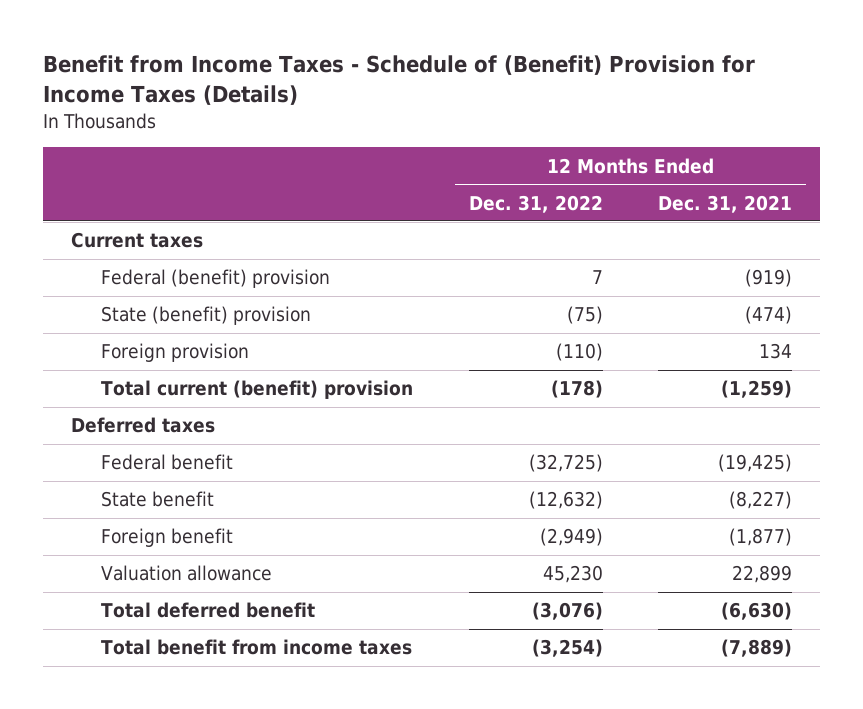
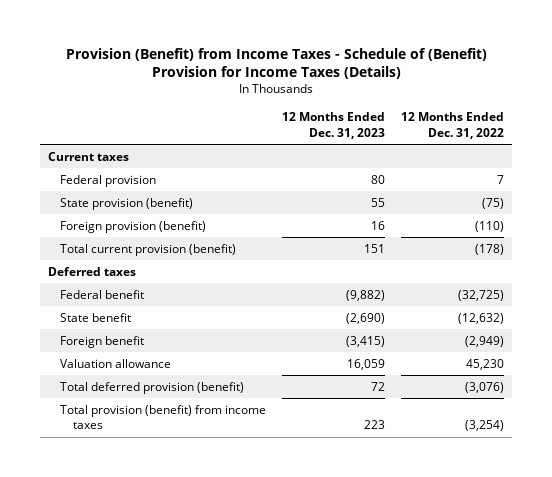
[42,55,755,106] Benefit from Income Taxes - Schedule of (Benefit) Provision for Income Taxes (Details) -> [66,47,488,80] Provision (Benefit) from Income Taxes - Schedule of (Benefit) Provision for Income Taxes (Details)
[658,194,793,213] Dec. 31, 2021 -> none
none -> [282,112,386,139] 12 Months Ended Dec. 31, 2023
[101,269,331,289] Federal (benefit) provision -> [60,174,157,187] Federal provision
[101,306,312,326] State (benefit) provision -> [60,197,194,210] State provision (benefit)
[101,343,250,363] Foreign provision -> [60,220,207,233] Foreign provision (benefit)
[101,380,414,400] Total current (benefit) provision -> [60,243,237,256] Total current provision (benefit)
[101,602,316,619] Total deferred benefit -> [60,381,245,394] Total deferred provision (benefit)
[101,639,413,656] Total benefit from income taxes -> [60,404,267,430] Total provision (benefit) from income taxes

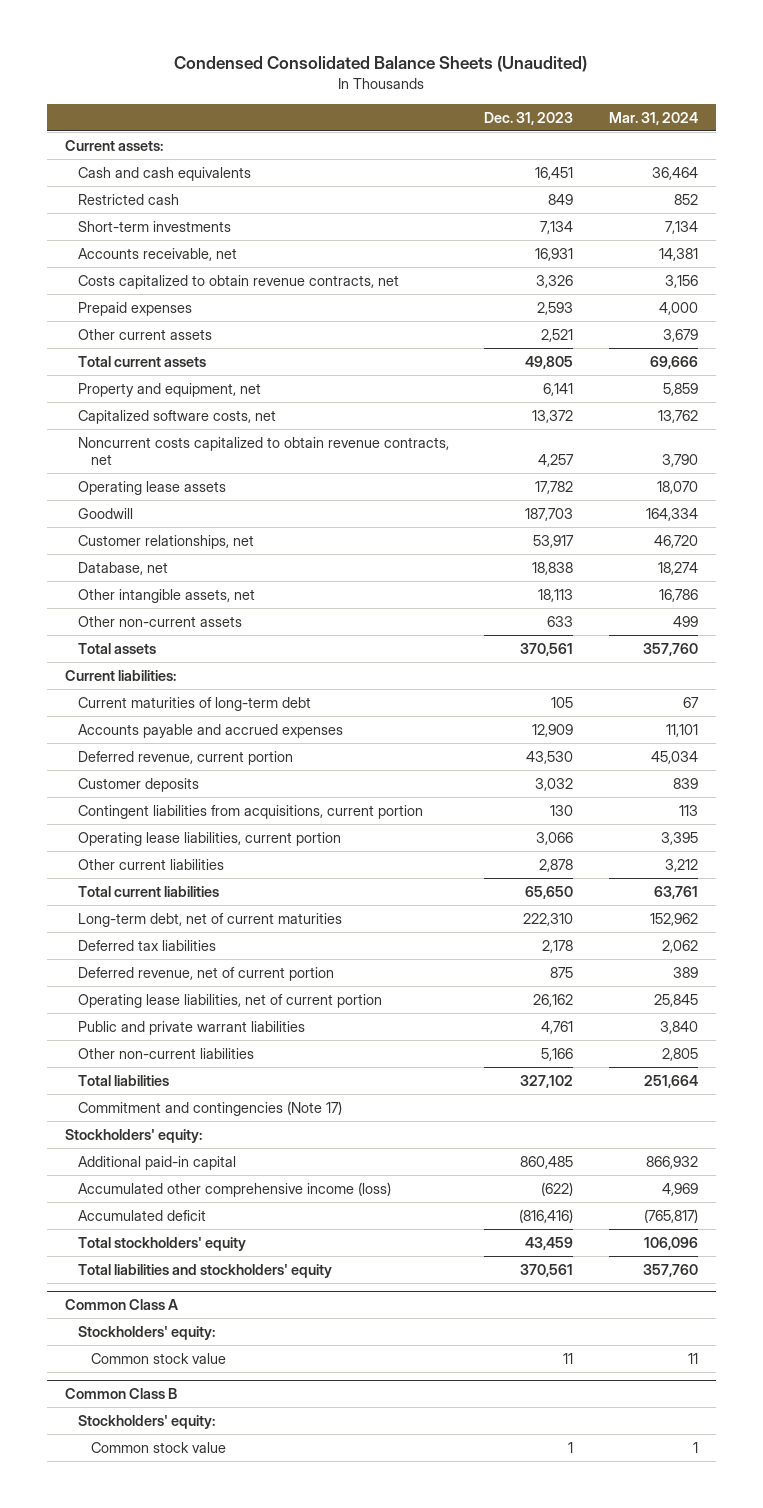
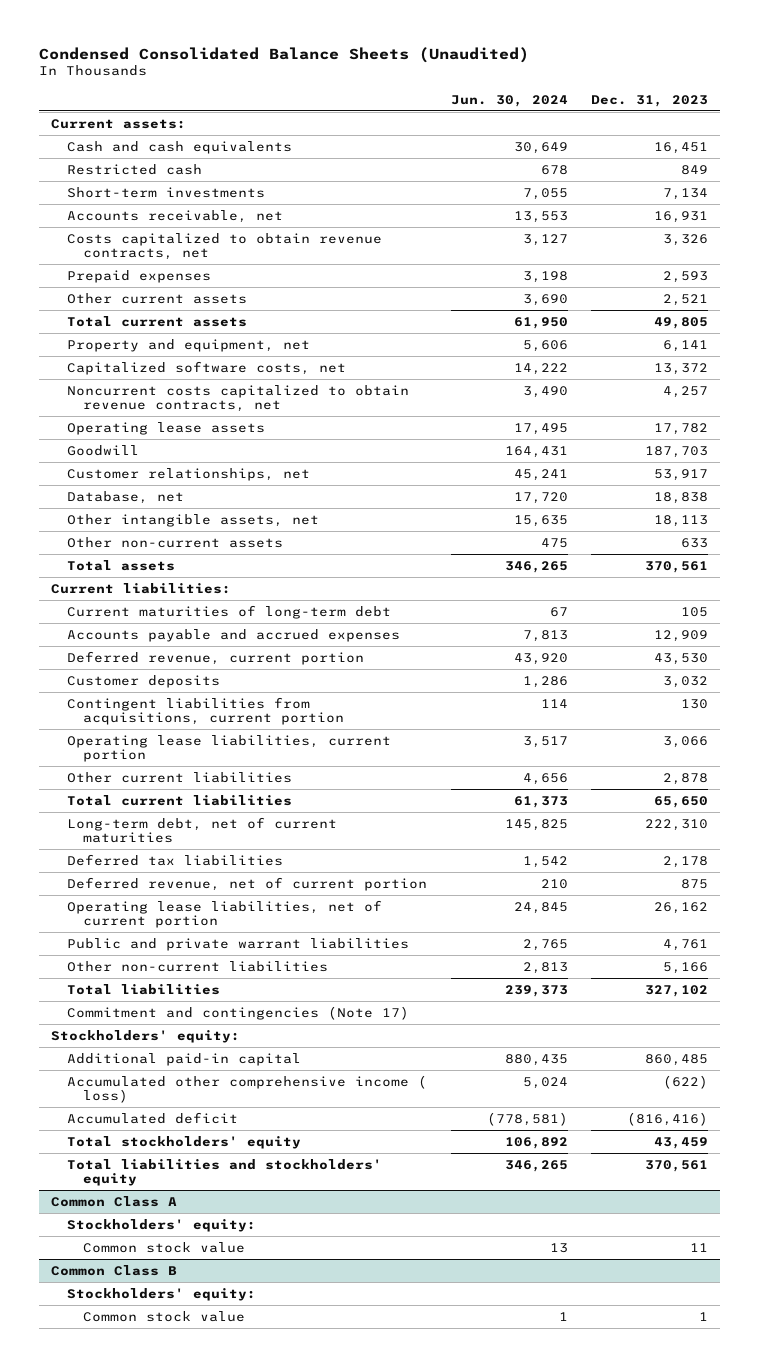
[609,111,699,125] Mar. 31, 2024 -> none
none -> [450,94,568,107] Jun. 30, 2024
[77,1181,391,1197] Accumulated other comprehensive income (loss) -> [67,1074,428,1104] Accumulated other comprehensive income ( loss)

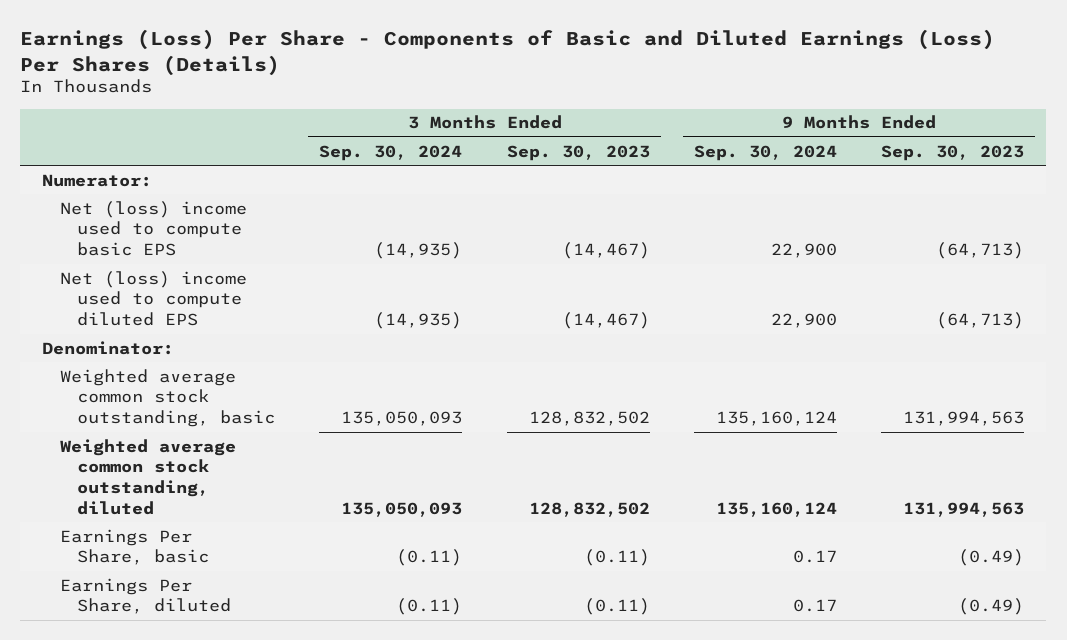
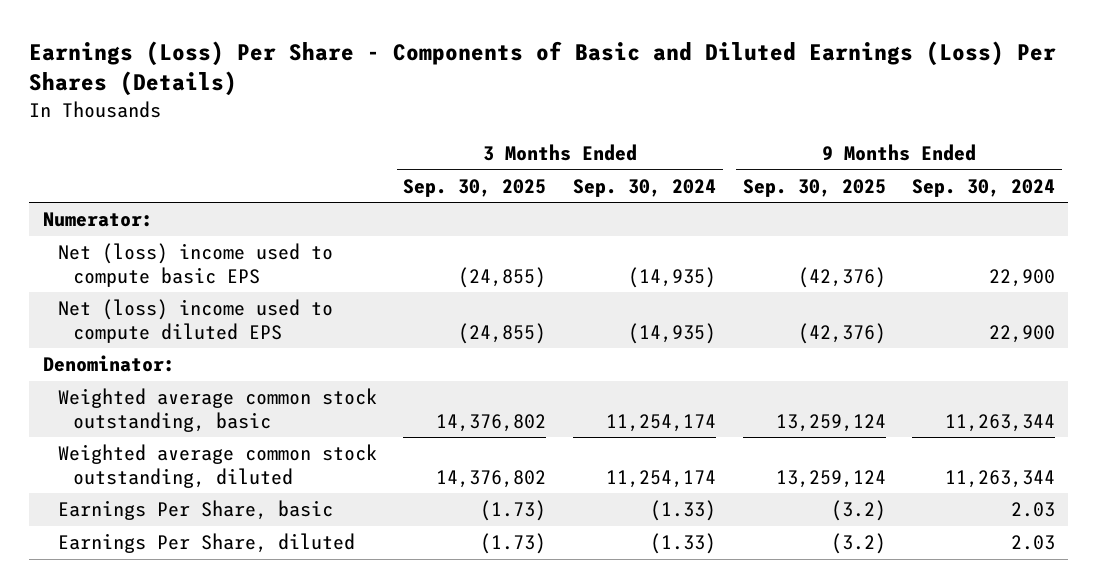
[506,144,650,161] Sep. 30, 2023 -> none
[881,144,1025,161] Sep. 30, 2023 -> none
none -> [403,178,547,197] Sep. 30, 2025
none -> [742,178,886,197] Sep. 30, 2025
[341,411,463,427] 135,050,093 -> [606,413,717,432] 11,254,174
[715,411,837,427] 135,160,124 -> [945,413,1056,432] 11,263,344
[341,501,463,517] 135,050,093 -> [606,469,717,488] 11,254,174
[715,501,837,517] 135,160,124 -> [945,469,1056,488] 11,263,344
[396,549,463,567] (0.11) -> [650,500,717,522] (1.33)
[792,550,837,564] 0.17 -> [1011,502,1056,518] 2.03
[396,598,463,616] (0.11) -> [650,533,717,555] (1.33)
[792,599,837,613] 0.17 -> [1011,535,1056,551] 2.03

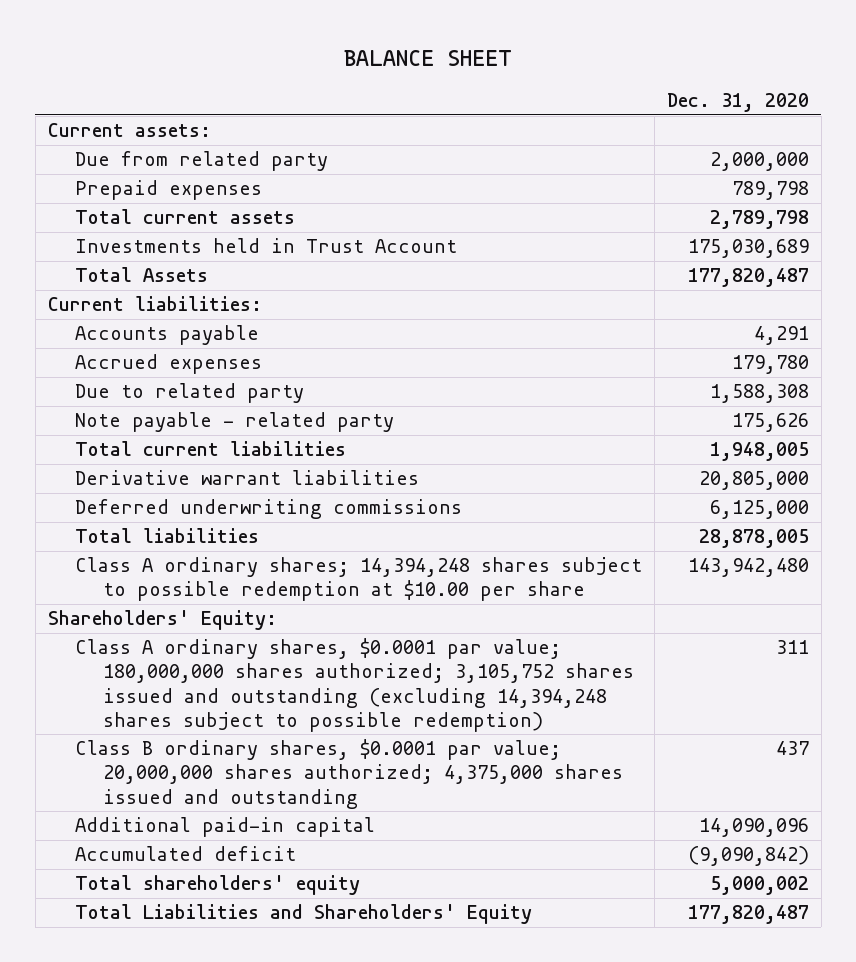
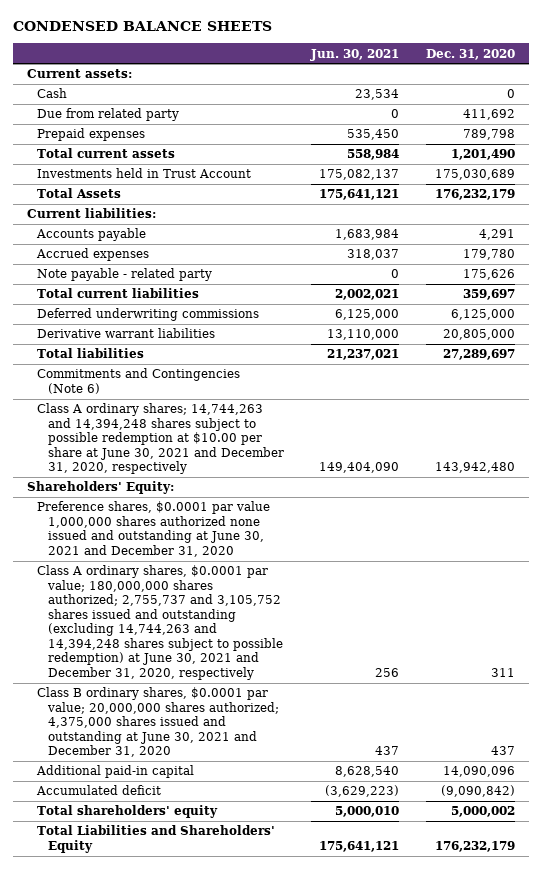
[344,50,513,67] BALANCE SHEET -> [13,21,273,32] CONDENSED BALANCE SHEETS
none -> [309,48,399,61] Jun. 30, 2021
none -> [37,88,68,99] Cash
[709,152,809,172] 2,000,000 -> [463,109,516,121] 411,692
[709,210,809,230] 2,789,798 -> [451,149,516,161] 1,201,490
[687,268,809,288] 177,820,487 -> [435,189,516,201] 176,232,179
[75,383,305,404] Due to related party -> none
[709,442,809,462] 1,948,005 -> [463,289,516,301] 359,697
[75,470,420,486] Derivative warrant liabilities -> [37,328,216,339] Derivative warrant liabilities
[698,529,809,549] 28,878,005 -> [443,349,516,361] 27,289,697
none -> [37,368,241,394] Commitments and Contingencies (Note 6)
[75,557,643,602] Class A ordinary shares; 14,394,248 shares subject to possible redemption at $10.00 per share -> [37,403,284,475] Class A ordinary shares; 14,744,263 and 14,394,248 shares subject to possible redemption at $10.00 per share at June 30, 2021 and December 31, 2020, respectively
none -> [37,501,271,557] Preference shares, $0.0001 par value 1,000,000 shares authorized none issued and outstanding at June 30, 2021 and December 31, 2020
[75,638,635,732] Class A ordinary shares, $0.0001 par value; 180,000,000 shares authorized; 3,105,752 shares issued and outstanding (excluding 14,394,248 shares subject to possible redemption) -> [37,565,283,680] Class A ordinary shares, $0.0001 par value; 180,000,000 shares authorized; 2,755,737 and 3,105,752 shares issued and outstanding (excluding 14,744,263 and 14,394,248 shares subject to possible redemption) at June 30, 2021 and December 31, 2020, respectively
[75,739,624,809] Class B ordinary shares, $0.0001 par value; 20,000,000 shares authorized; 4,375,000 shares issued and outstanding -> [37,687,279,758] Class B ordinary shares, $0.0001 par value; 20,000,000 shares authorized; 4,375,000 shares issued and outstanding at June 30, 2021 and December 31, 2020
[687,905,809,925] 177,820,487 -> [435,840,516,852] 176,232,179

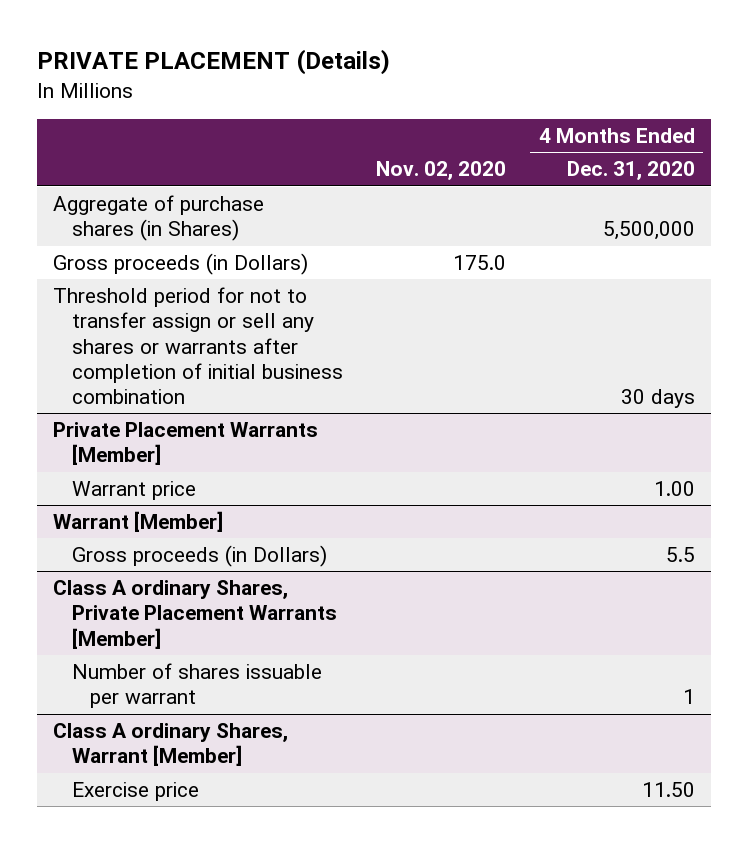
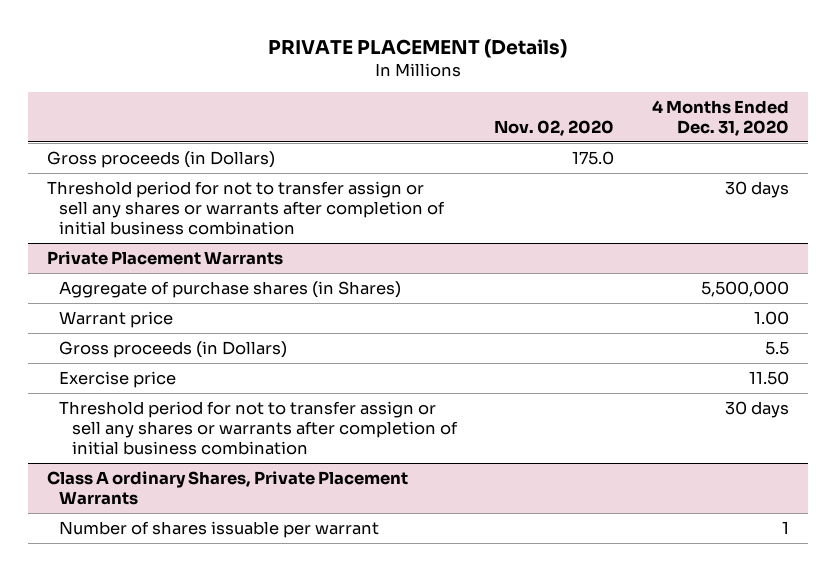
[53,195,265,242] Aggregate of purchase shares (in Shares) -> none
[53,422,319,466] Private Placement Warrants [Member] -> [46,250,283,265] Private Placement Warrants
none -> [59,280,402,298] Aggregate of purchase shares (in Shares)
[53,511,224,533] Warrant [Member] -> none
[53,580,337,649] Class A ordinary Shares, Private Placement Warrants [Member] -> none
[71,663,322,709] Number of shares issuable per warrant -> none
[53,723,289,767] Class A ordinary Shares, Warrant [Member] -> none
none -> [59,400,458,456] Threshold period for not to transfer assign or sell any shares or warrants after completion of initial business combination
none -> [46,470,408,506] Class A ordinary Shares, Private Placement Warrants
none -> [59,520,380,538] Number of shares issuable per warrant

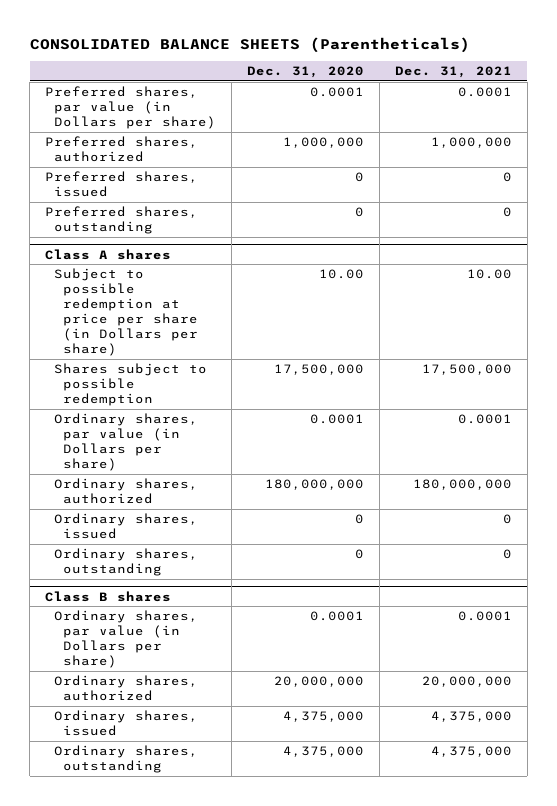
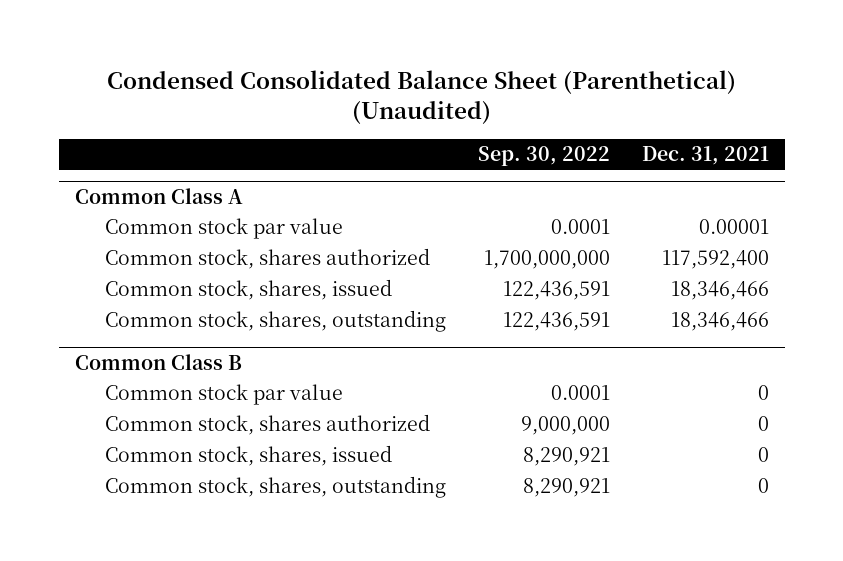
[29,36,470,53] CONSOLIDATED BALANCE SHEETS (Parentheticals) -> [106,69,736,125] Condensed Consolidated Balance Sheet (Parenthetical) (Unaudited)
[247,66,365,79] Dec. 31, 2020 -> none
none -> [477,146,610,167] Sep. 30, 2022
[45,86,217,130] Preferred shares, par value (in Dollars per share) -> none
[45,136,199,163] Preferred shares, authorized -> none
[45,171,199,198] Preferred shares, issued -> none
[45,206,199,235] Preferred shares, outstanding -> none
[54,268,198,357] Subject to possible redemption at price per share (in Dollars per share) -> none
[54,363,208,407] Shares subject to possible redemption -> none
[45,248,172,260] Class A shares -> [74,187,243,204] Common Class A
[54,413,199,472] Ordinary shares, par value (in Dollars per share) -> [105,218,344,240] Common stock par value
[457,414,512,425] 0.0001 -> [698,219,769,235] 0.00001
[54,478,199,505] Ordinary shares, authorized -> [105,248,431,270] Common stock, shares authorized
[412,479,512,491] 180,000,000 -> [661,250,769,270] 117,592,400
[54,513,199,540] Ordinary shares, issued -> [105,279,393,301] Common stock, shares, issued
[502,514,512,525] 0 -> [670,281,769,301] 18,346,466
[54,548,199,577] Ordinary shares, outstanding -> [105,310,447,333] Common stock, shares, outstanding
[502,549,512,560] 0 -> [670,312,769,332] 18,346,466
[45,590,172,602] Class B shares -> [74,353,242,370] Common Class B
[54,610,199,669] Ordinary shares, par value (in Dollars per share) -> [105,384,344,406] Common stock par value
[457,611,512,622] 0.0001 -> [757,385,769,401] 0
[54,675,199,702] Ordinary shares, authorized -> [105,414,431,436] Common stock, shares authorized
[421,676,512,688] 20,000,000 -> [757,416,769,432] 0
[54,710,199,737] Ordinary shares, issued -> [105,445,393,467] Common stock, shares, issued
[430,711,512,723] 4,375,000 -> [757,447,769,463] 0
[54,745,199,774] Ordinary shares, outstanding -> [105,476,447,499] Common stock, shares, outstanding
[430,746,512,758] 4,375,000 -> [757,478,769,494] 0

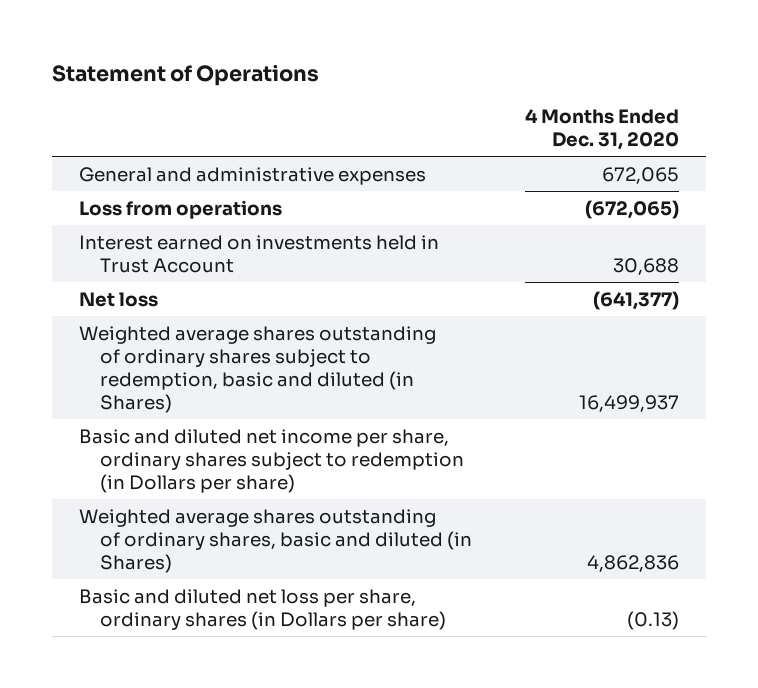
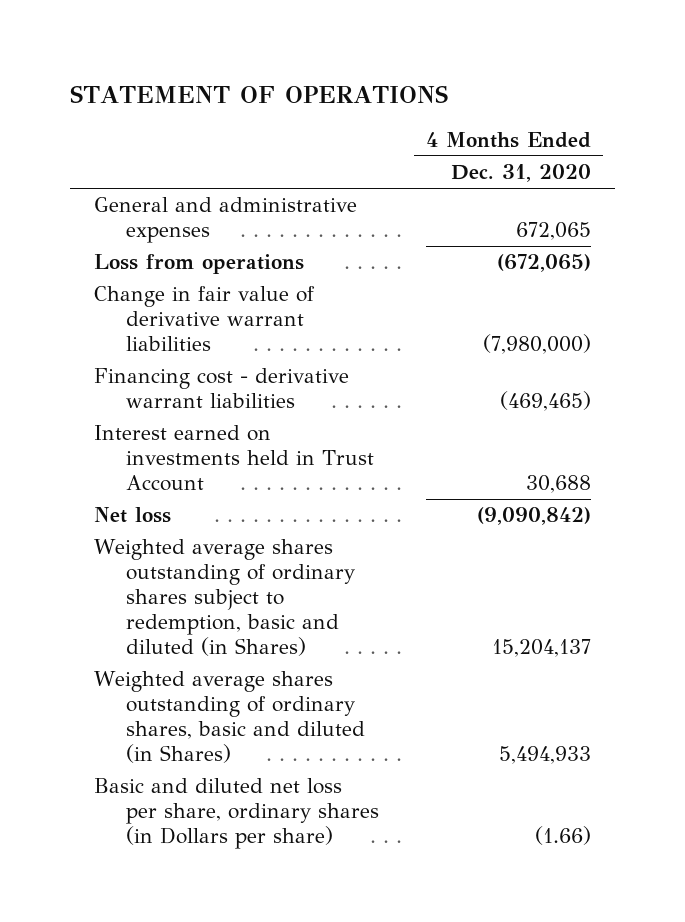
[52,63,320,86] Statement of Operations -> [70,84,449,103] STATEMENT OF OPERATIONS
none -> [94,286,316,352] Change in fair value of derivative warrant liabilities
none -> [94,368,350,409] Financing cost - derivative warrant liabilities
[78,428,465,493] Basic and diluted net income per share, ordinary shares subject to redemption (in Dollars per share) -> none
[593,290,680,310] (641,377) -> [477,507,592,526] (9,090,842)
[579,395,680,413] 16,499,937 -> [492,638,592,657] 15,204,137
[587,554,680,572] 4,862,836 -> [499,746,592,765] 5,494,933
[627,610,680,630] (0.13) -> [535,826,592,846] (1.66)

